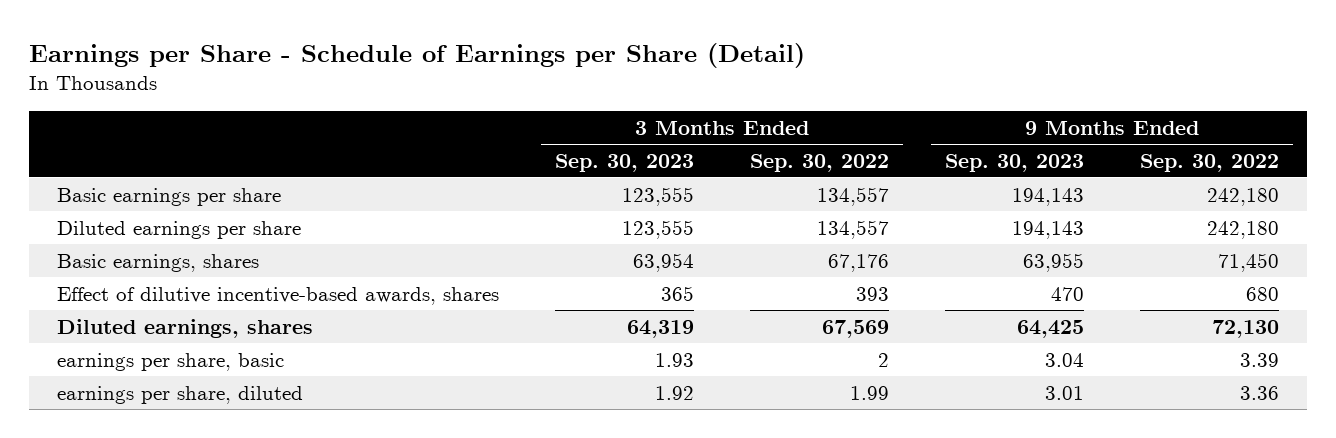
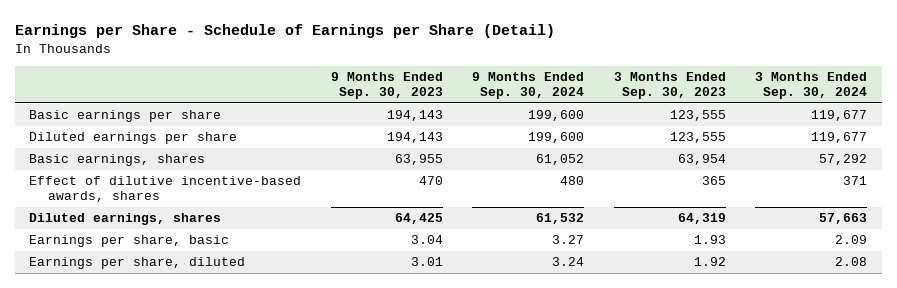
[749,153,889,172] Sep. 30, 2022 -> none
[1139,153,1279,172] Sep. 30, 2022 -> none
none -> [472,71,585,99] 9 Months Ended Sep. 30, 2024
none -> [755,71,868,99] 3 Months Ended Sep. 30, 2024
[56,352,284,371] earnings per share, basic -> [29,235,230,248] Earnings per share, basic
[56,385,303,404] earnings per share, diluted -> [29,257,246,270] Earnings per share, diluted

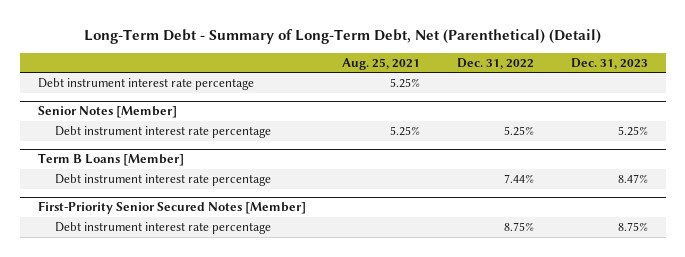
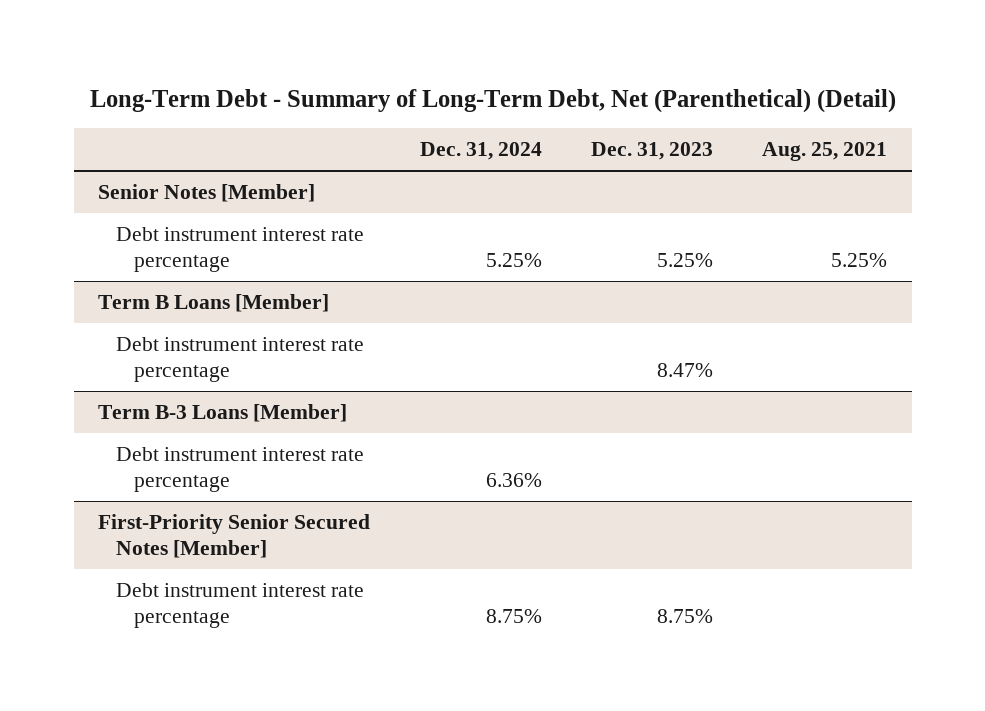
[457,57,535,69] Dec. 31, 2022 -> none
none -> [419,142,542,161] Dec. 31, 2024
[37,77,254,90] Debt instrument interest rate percentage -> none
none -> [98,403,348,422] Term B-3 Loans [Member]
none -> [116,446,365,493] Debt instrument interest rate percentage

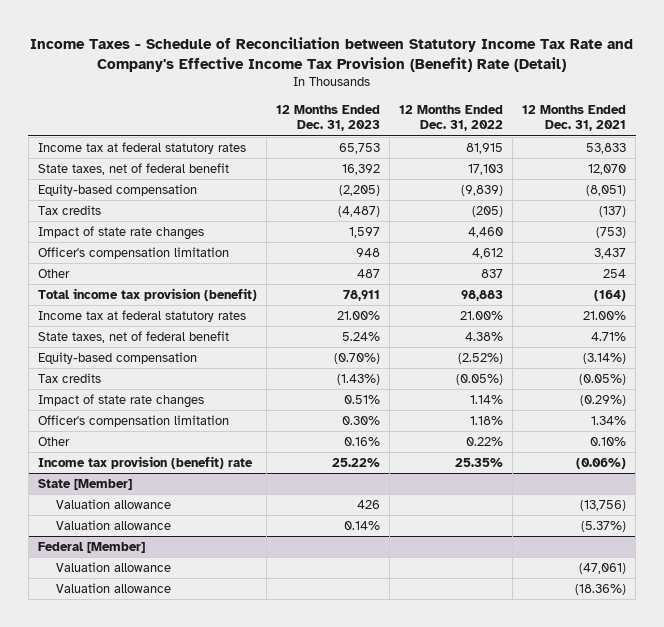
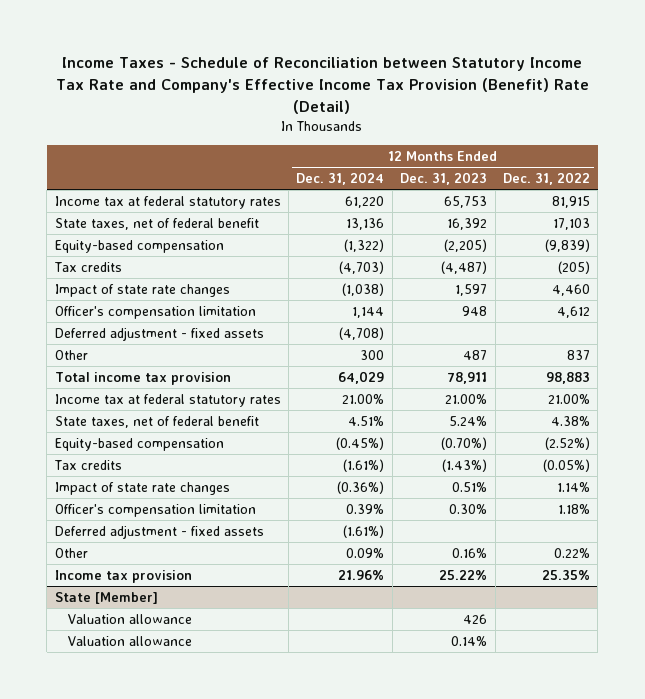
[522,105,627,132] 12 Months Ended Dec. 31, 2021 -> none
none -> [296,171,385,185] Dec. 31, 2024
none -> [54,326,264,341] Deferred adjustment - fixed assets
[37,288,257,302] Total income tax provision (benefit) -> [54,371,231,385] Total income tax provision
none -> [54,524,264,539] Deferred adjustment - fixed assets
[37,456,253,470] Income tax provision (benefit) rate -> [54,569,192,583] Income tax provision
[37,542,145,554] Federal [Member] -> none
[56,562,172,573] Valuation allowance -> none
[56,583,172,594] Valuation allowance -> none

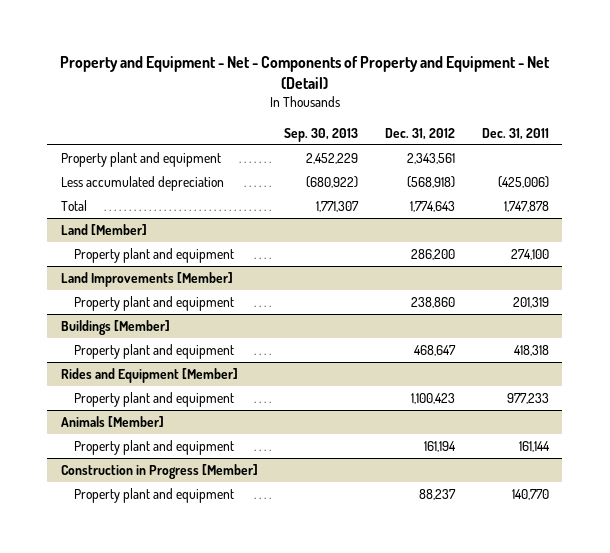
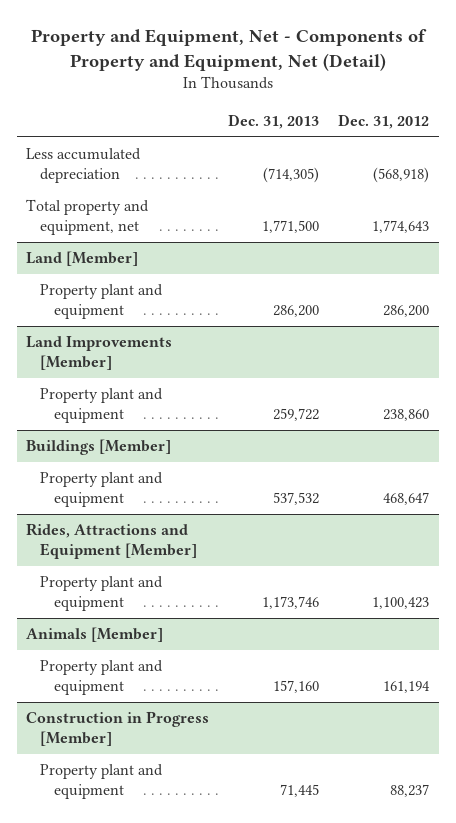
[59,56,550,89] Property and Equipment - Net - Components of Property and Equipment - Net (Detail) -> [30,28,427,71] Property and Equipment, Net - Components of Property and Equipment, Net (Detail)
[284,127,359,142] Sep. 30, 2013 -> none
[482,127,550,140] Dec. 31, 2011 -> none
none -> [228,113,320,129] Dec. 31, 2013
[60,151,221,167] Property plant and equipment -> none
[60,199,87,211] Total -> [26,199,150,236] Total property and equipment, net
[60,367,238,383] Rides and Equipment [Member] -> [26,523,198,560] Rides, Attractions and Equipment [Member]

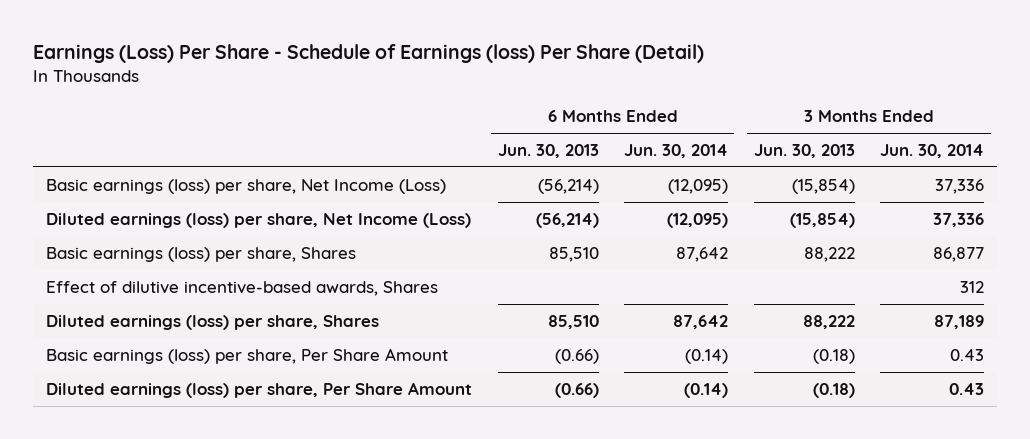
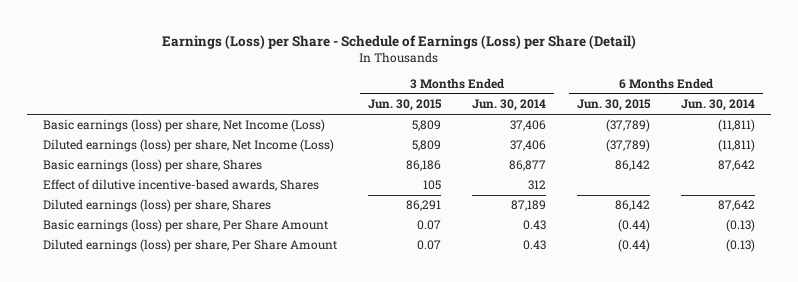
[33,44,705,64] Earnings (Loss) Per Share - Schedule of Earnings (loss) Per Share (Detail) -> [161,34,636,49] Earnings (Loss) per Share - Schedule of Earnings (Loss) per Share (Detail)
[497,143,599,158] Jun. 30, 2013 -> none
[753,143,855,158] Jun. 30, 2013 -> none
none -> [367,99,442,112] Jun. 30, 2015
none -> [576,99,651,112] Jun. 30, 2015
[668,178,729,194] (12,095) -> [718,119,756,133] (11,811)
[935,178,985,194] 37,336 -> [509,120,546,132] 37,406
[667,212,729,228] (12,095) -> [718,139,756,153] (11,811)
[933,212,985,227] 37,336 -> [509,140,546,152] 37,406
[685,348,729,364] (0.14) -> [726,219,756,233] (0.13)
[684,382,729,398] (0.14) -> [726,239,756,253] (0.13)

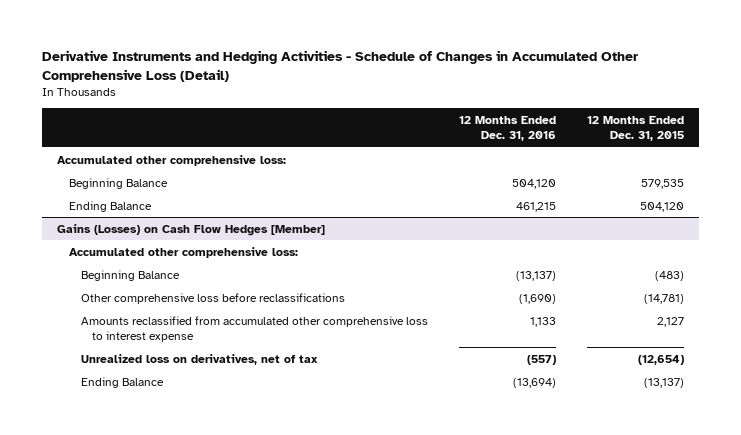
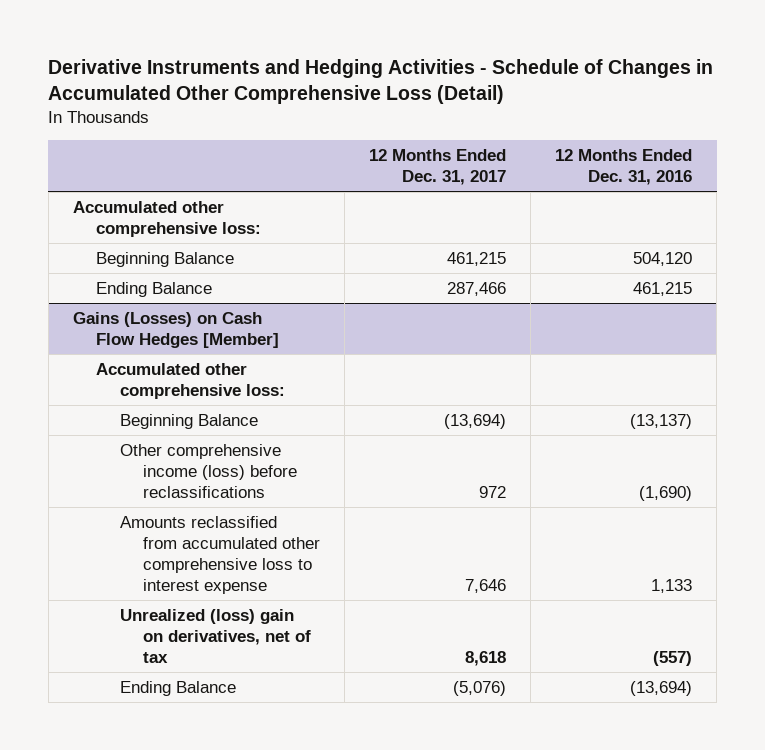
[586,115,684,142] 12 Months Ended Dec. 31, 2015 -> none
none -> [369,148,507,185] 12 Months Ended Dec. 31, 2017
[80,292,345,304] Other comprehensive loss before reclassifications -> [119,444,298,499] Other comprehensive income (loss) before reclassifications
[80,353,318,365] Unrealized loss on derivatives, net of tax -> [119,609,312,664] Unrealized (loss) gain on derivatives, net of tax

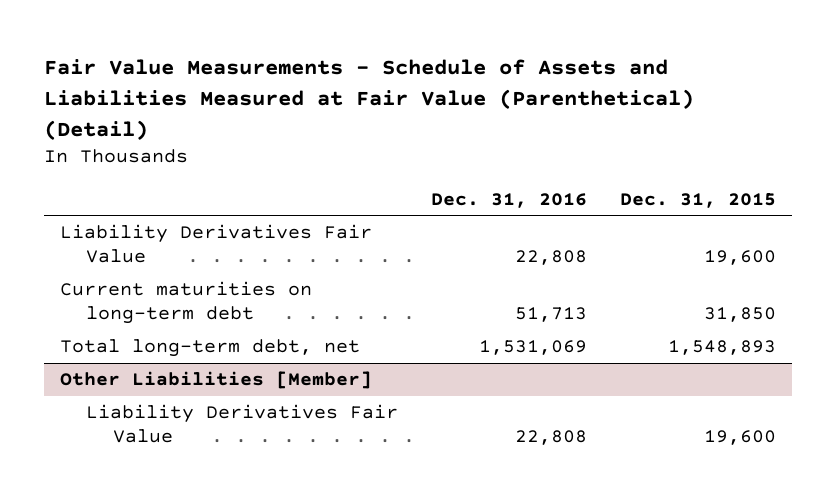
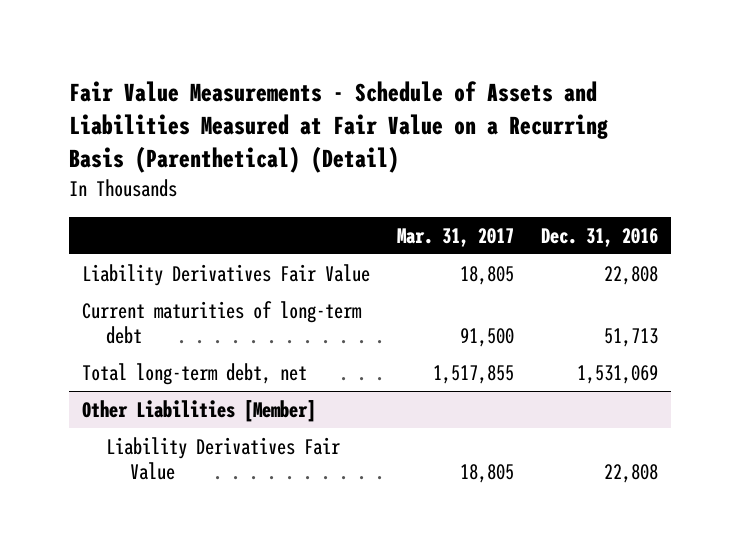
[43,59,694,140] Fair Value Measurements - Schedule of Assets and Liabilities Measured at Fair Value (Parenthetical) (Detail) -> [68,81,608,174] Fair Value Measurements - Schedule of Assets and Liabilities Measured at Fair Value on a Recurring Basis (Parenthetical) (Detail)
[619,192,776,208] Dec. 31, 2015 -> none
none -> [396,227,514,247] Mar. 31, 2017
[60,281,313,324] Current maturities on long-term debt -> [82,300,363,345] Current maturities of long-term debt

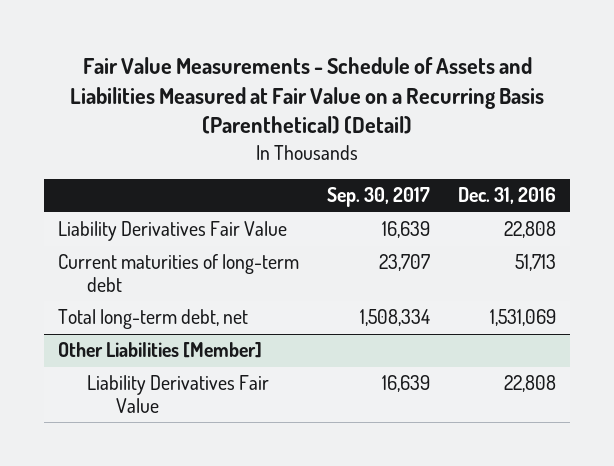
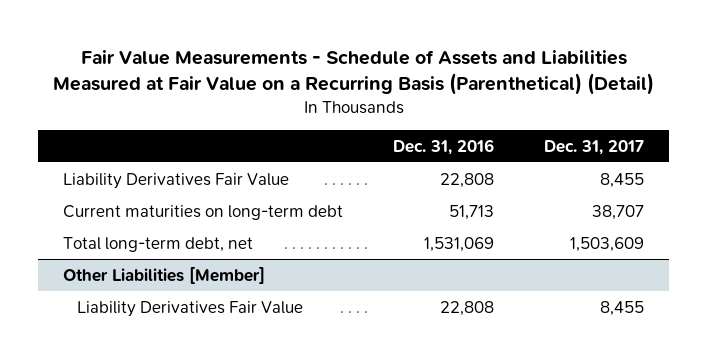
[326,187,430,208] Sep. 30, 2017 -> none
none -> [544,139,645,155] Dec. 31, 2017
[57,254,299,293] Current maturities of long-term debt -> [62,204,343,220] Current maturities on long-term debt

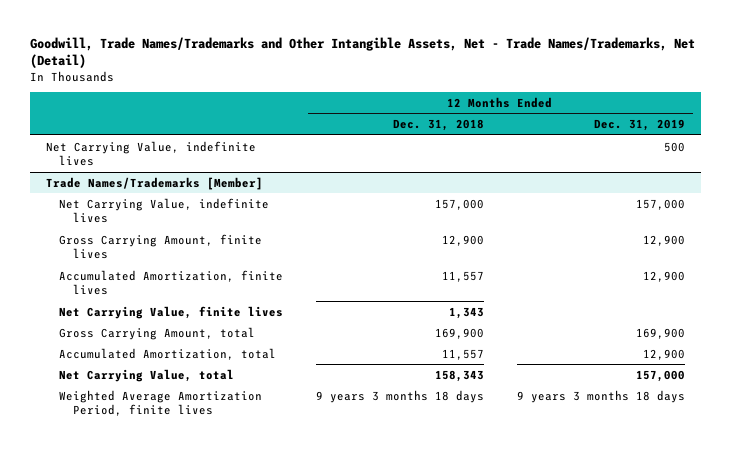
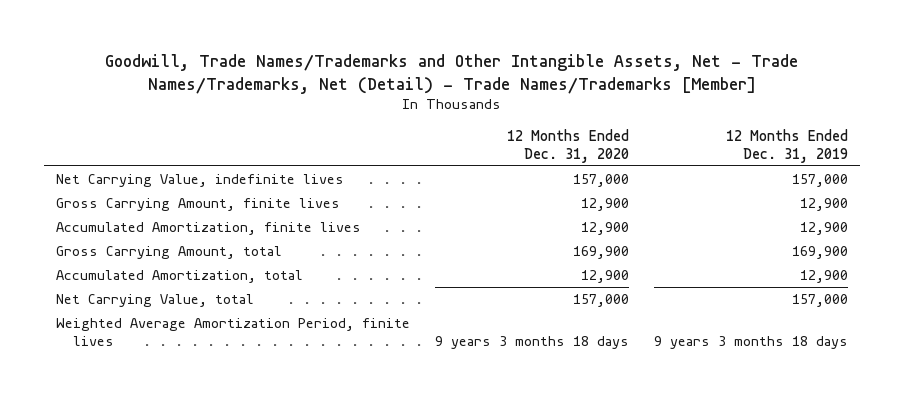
[29,36,695,69] Goodwill, Trade Names/Trademarks and Other Intangible Assets, Net - Trade Names/Trademarks, Net (Detail) -> [105,53,799,94] Goodwill, Trade Names/Trademarks and Other Intangible Assets, Net - Trade Names/Trademarks, Net (Detail) - Trade Names/Trademarks [Member]
[393,119,485,132] Dec. 31, 2018 -> none
none -> [507,129,630,163] 12 Months Ended Dec. 31, 2020
[45,140,256,167] Net Carrying Value, indefinite lives -> none
[45,176,263,190] Trade Names/Trademarks [Member] -> none
[59,305,284,319] Net Carrying Value, finite lives -> none

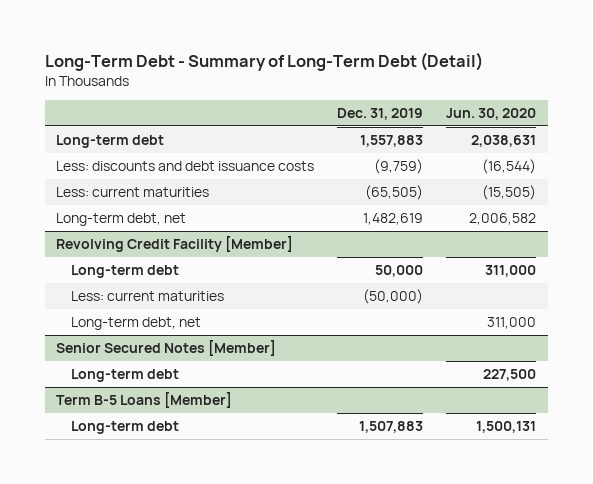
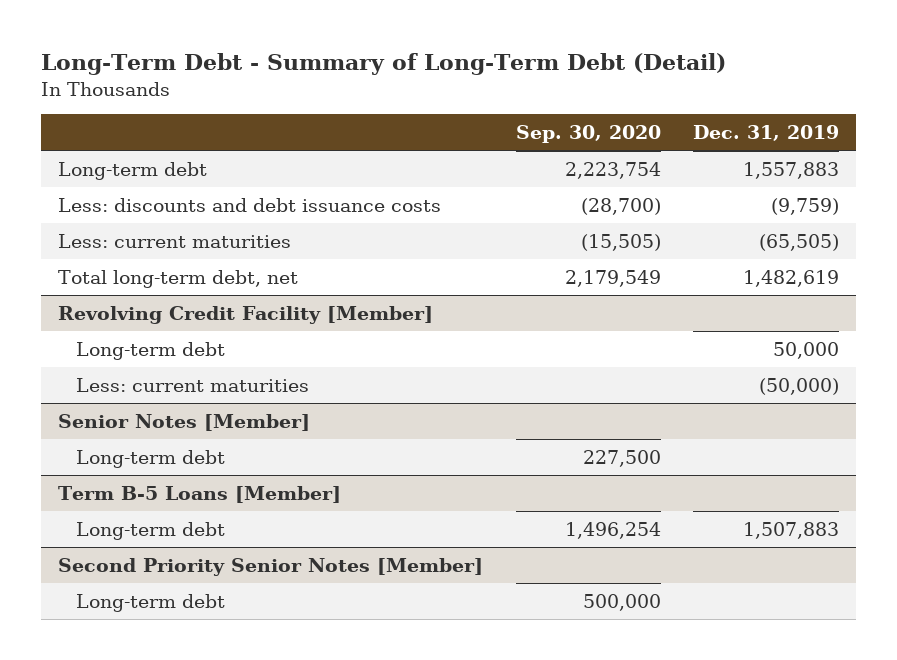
[446,108,537,121] Jun. 30, 2020 -> none
none -> [515,125,661,144] Sep. 30, 2020
[56,213,187,227] Long-term debt, net -> [57,269,298,288] Total long-term debt, net
[71,317,202,331] Long-term debt, net -> none
[56,340,277,357] Senior Secured Notes [Member] -> [57,413,310,431] Senior Notes [Member]
none -> [57,557,483,576] Second Priority Senior Notes [Member]
none -> [75,593,225,612] Long-term debt

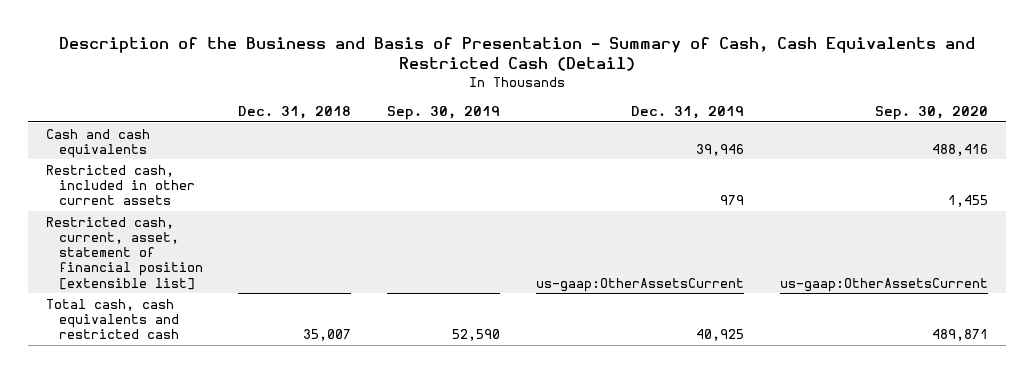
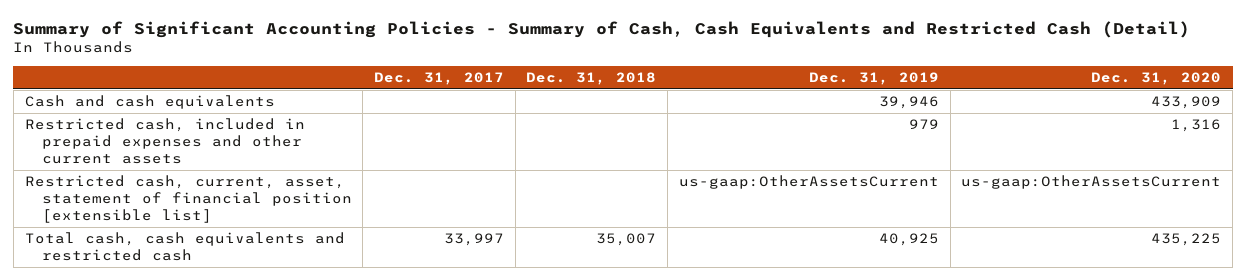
[59,36,976,72] Description of the Business and Basis of Presentation - Summary of Cash, Cash Equivalents and Restricted Cash (Detail) -> [13,21,1191,39] Summary of Significant Accounting Policies - Summary of Cash, Cash Equivalents and Restricted Cash (Detail)
[387,106,501,121] Sep. 30, 2019 -> none
[874,106,988,121] Sep. 30, 2020 -> none
none -> [373,71,504,85] Dec. 31, 2017
none -> [1091,71,1222,85] Dec. 31, 2020
[46,164,195,206] Restricted cash, included in other current assets -> [24,118,305,164] Restricted cash, included in prepaid expenses and other current assets

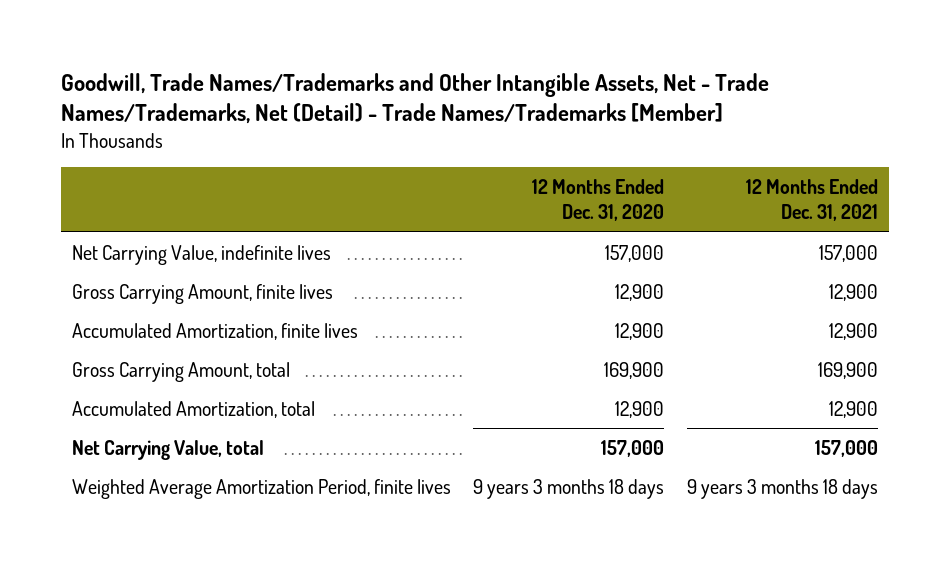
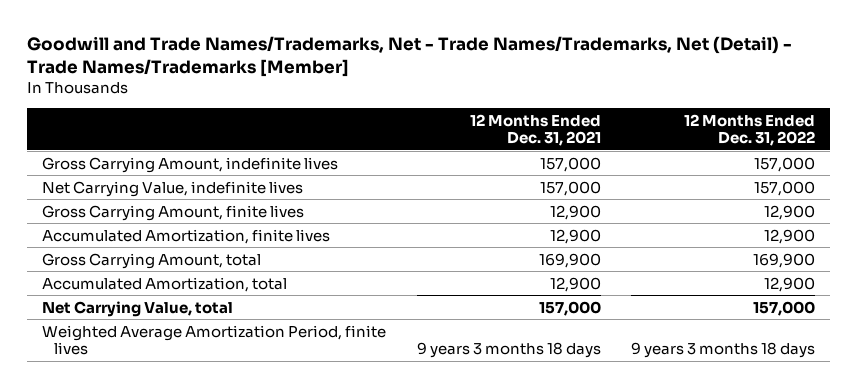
[60,72,769,125] Goodwill, Trade Names/Trademarks and Other Intangible Assets, Net - Trade Names/Trademarks, Net (Detail) - Trade Names/Trademarks [Member] -> [26,35,792,78] Goodwill and Trade Names/Trademarks, Net - Trade Names/Trademarks, Net (Detail) - Trade Names/Trademarks [Member]
[532,179,665,222] 12 Months Ended Dec. 31, 2020 -> none
none -> [684,113,816,147] 12 Months Ended Dec. 31, 2022
none -> [41,156,338,173] Gross Carrying Amount, indefinite lives

